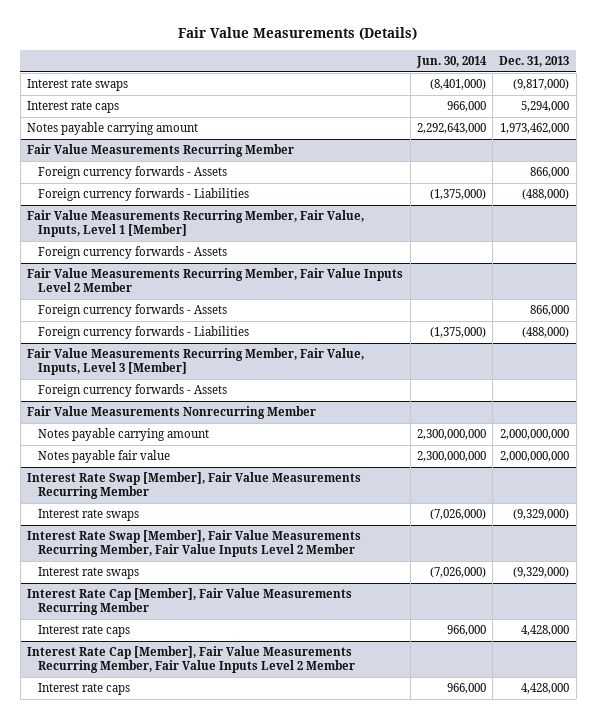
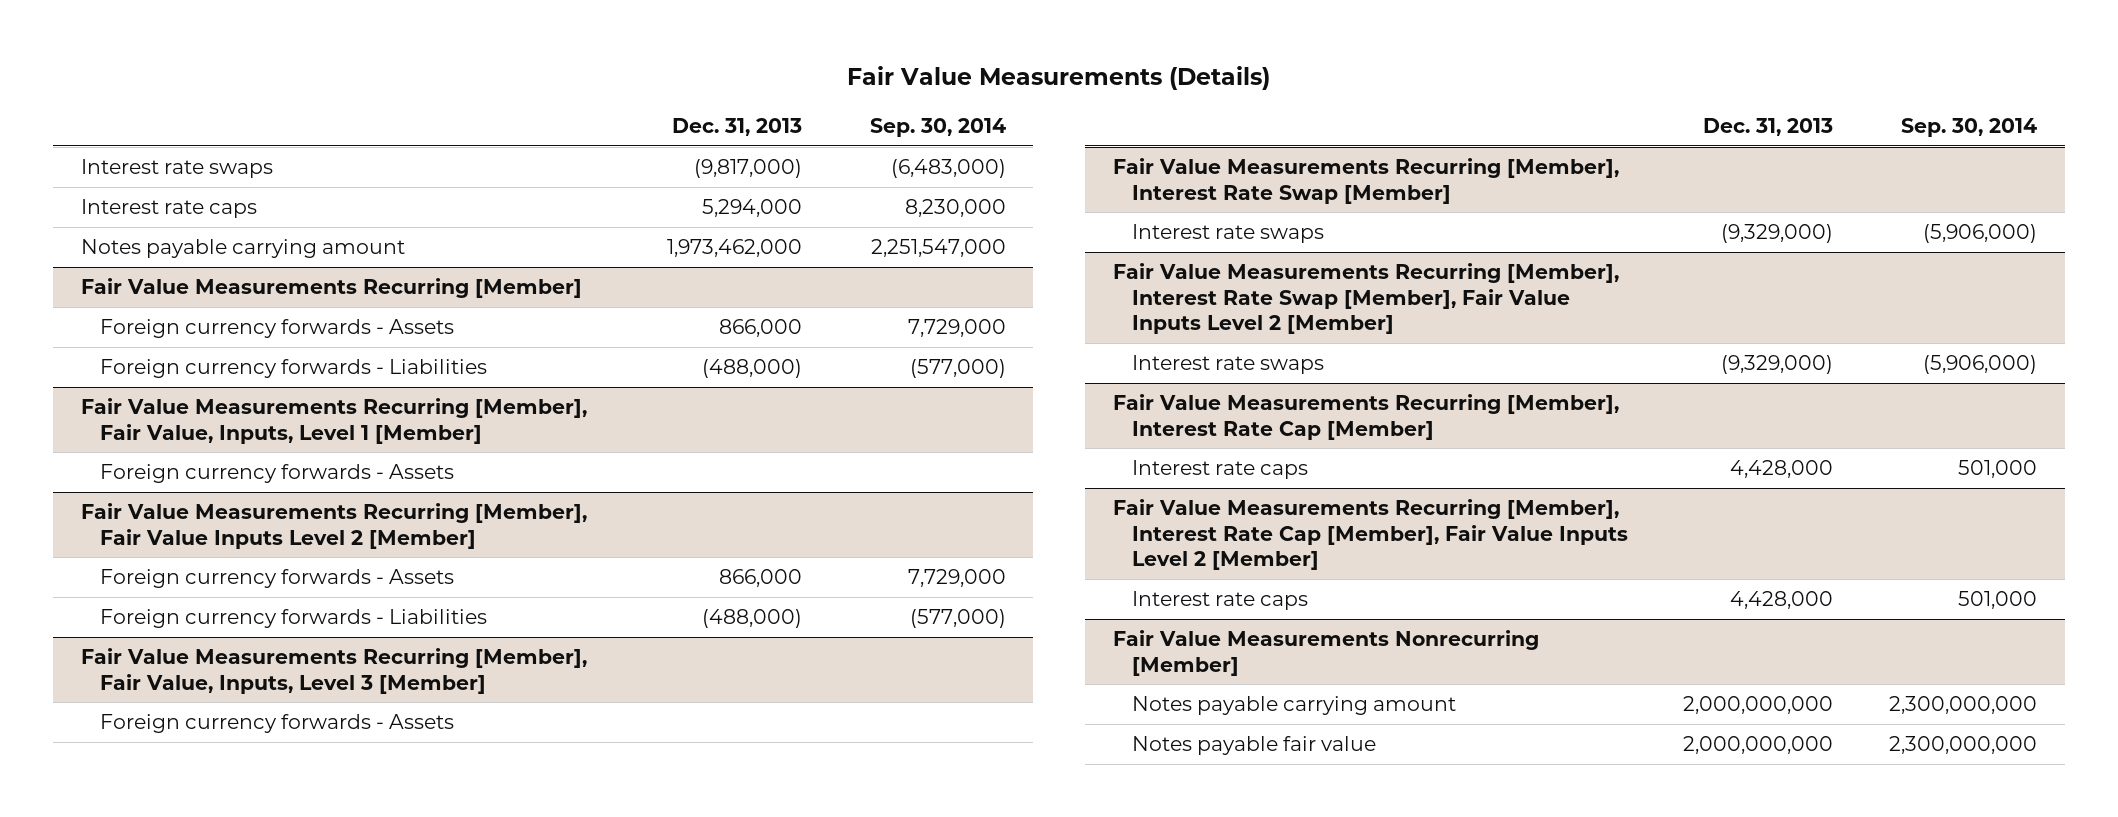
[415,56,487,69] Jun. 30, 2014 -> none
none -> [869,117,1006,137] Sep. 30, 2014
[27,144,295,158] Fair Value Measurements Recurring Member -> [81,278,583,299] Fair Value Measurements Recurring [Member]
[27,210,365,237] Fair Value Measurements Recurring Member, Fair Value, Inputs, Level 1 [Member] -> [81,398,588,444] Fair Value Measurements Recurring [Member], Fair Value, Inputs, Level 1 [Member]
[27,268,404,292] Fair Value Measurements Recurring Member, Fair Value Inputs Level 2 Member -> [81,503,588,549] Fair Value Measurements Recurring [Member], Fair Value Inputs Level 2 [Member]
[27,348,365,375] Fair Value Measurements Recurring Member, Fair Value, Inputs, Level 3 [Member] -> [81,648,588,694] Fair Value Measurements Recurring [Member], Fair Value, Inputs, Level 3 [Member]
[27,406,317,420] Fair Value Measurements Nonrecurring Member -> none
[38,428,210,442] Notes payable carrying amount -> none
[38,450,171,464] Notes payable fair value -> none
[27,472,362,499] Interest Rate Swap [Member], Fair Value Measurements Recurring Member -> [1112,158,1619,204] Fair Value Measurements Recurring [Member], Interest Rate Swap [Member]
[27,530,362,557] Interest Rate Swap [Member], Fair Value Measurements Recurring Member, Fair Value Inputs Level 2 Member -> [1112,263,1619,334] Fair Value Measurements Recurring [Member], Interest Rate Swap [Member], Fair Value Inputs Level 2 [Member]
[27,588,353,615] Interest Rate Cap [Member], Fair Value Measurements Recurring Member -> [1112,394,1619,440] Fair Value Measurements Recurring [Member], Interest Rate Cap [Member]
[27,646,356,673] Interest Rate Cap [Member], Fair Value Measurements Recurring Member, Fair Value Inputs Level 2 Member -> [1112,499,1628,570] Fair Value Measurements Recurring [Member], Interest Rate Cap [Member], Fair Value Inputs Level 2 [Member]
none -> [1112,630,1539,676] Fair Value Measurements Nonrecurring [Member]
none -> [1131,696,1456,716] Notes payable carrying amount
none -> [1131,736,1376,756] Notes payable fair value

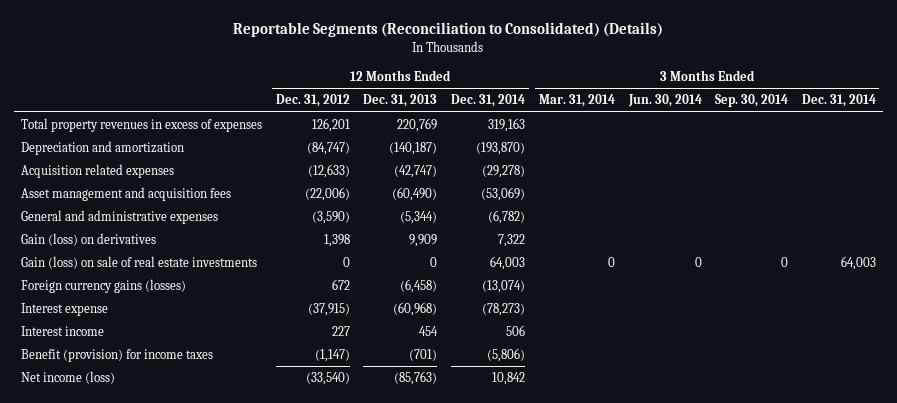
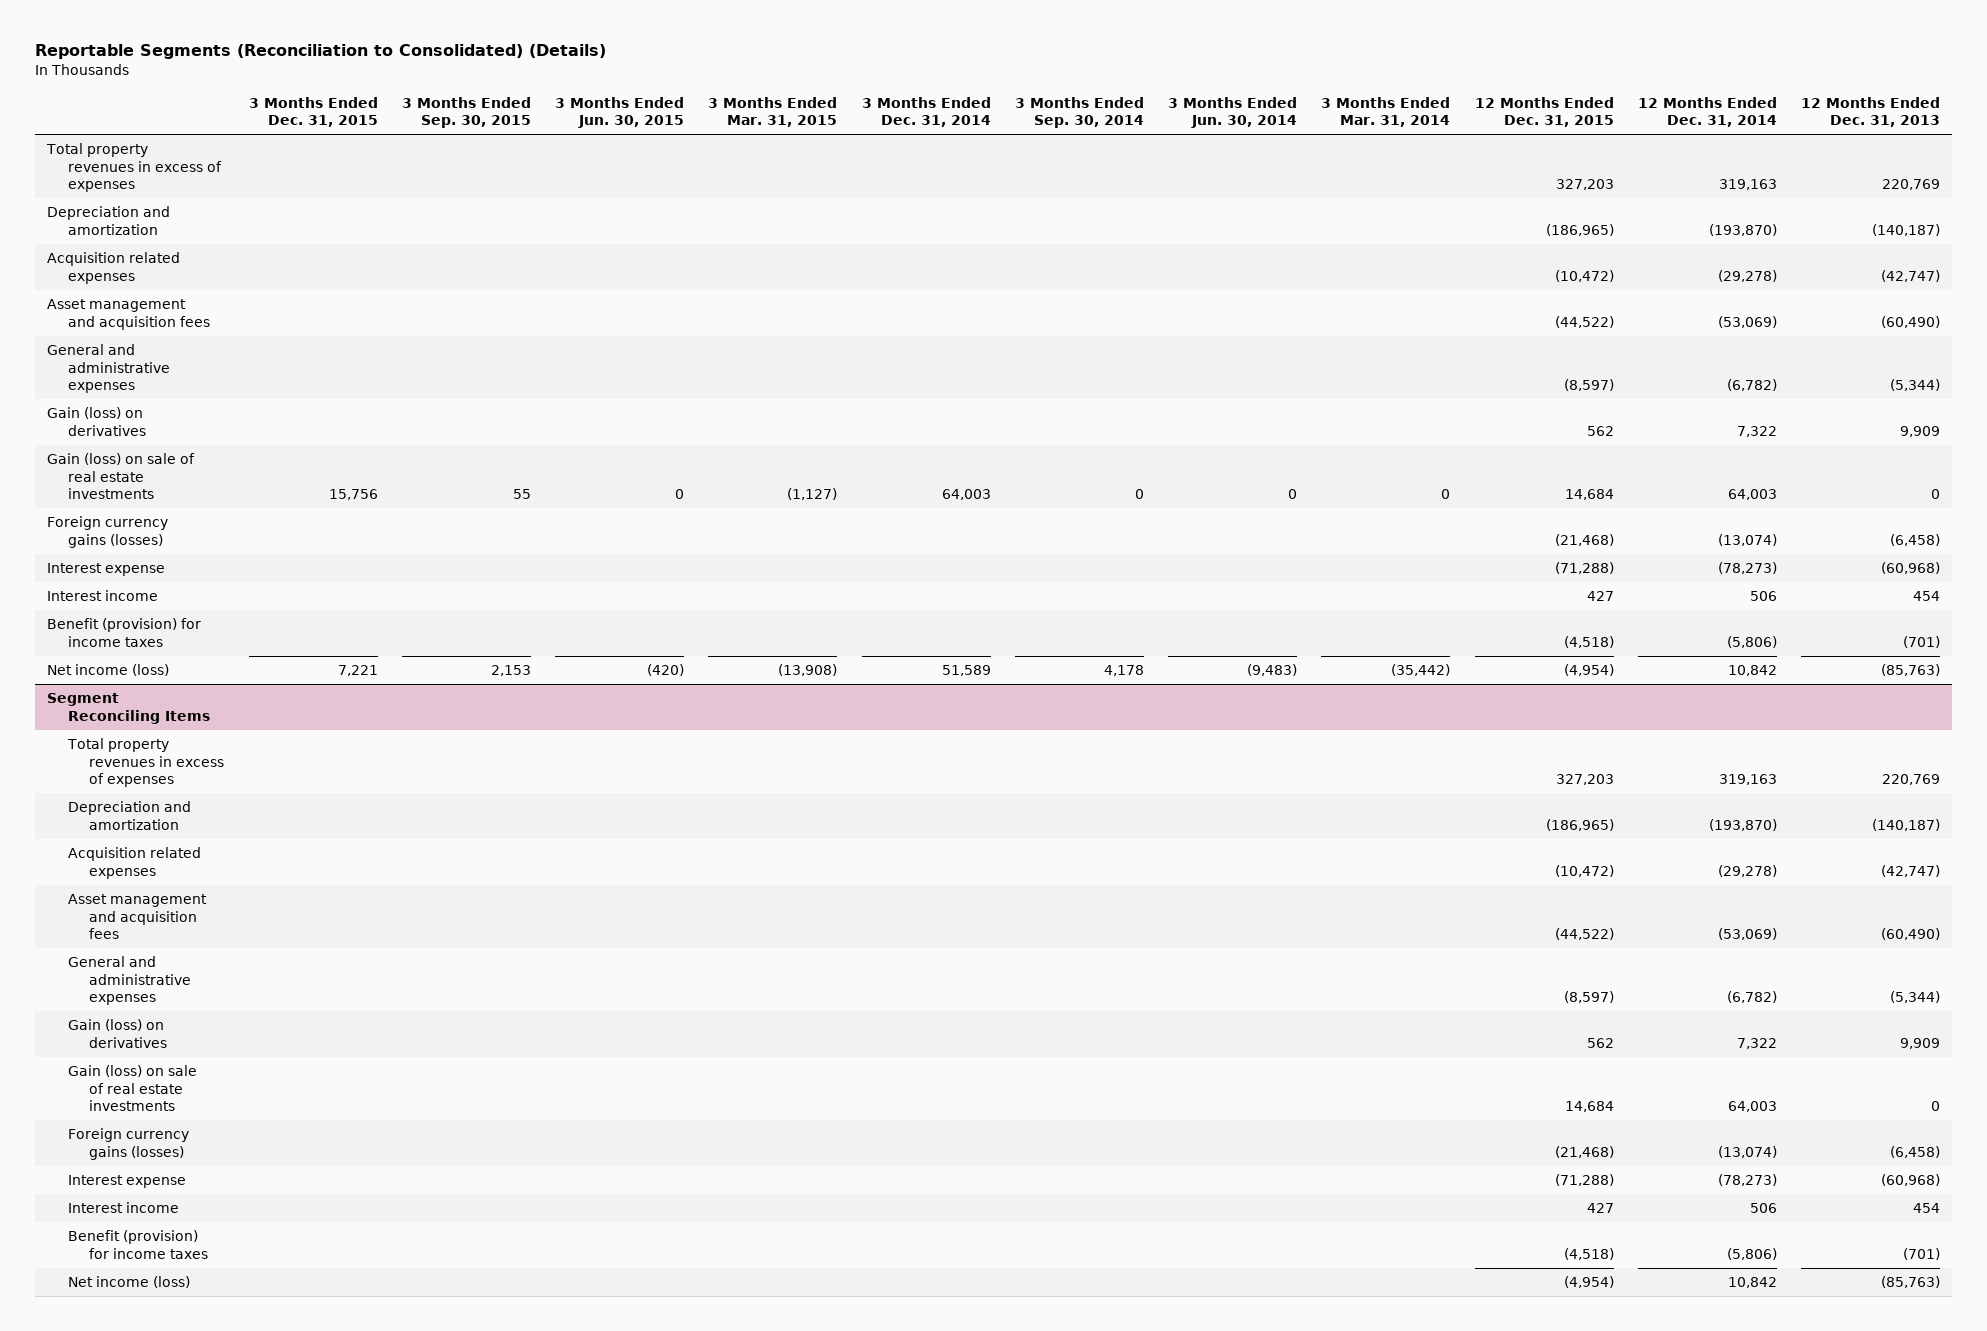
[275,94,350,108] Dec. 31, 2012 -> none
none -> [248,96,378,128] 3 Months Ended Dec. 31, 2015
none -> [401,96,531,129] 3 Months Ended Sep. 30, 2015
none -> [555,96,685,129] 3 Months Ended Jun. 30, 2015
none -> [708,96,838,128] 3 Months Ended Mar. 31, 2015
none -> [1474,96,1614,128] 12 Months Ended Dec. 31, 2015
none -> [46,664,169,677] Net income (loss)
none -> [46,693,211,724] Segment Reconciling Items
none -> [67,738,225,788] Total property revenues in excess of expenses
none -> [68,801,192,830] Depreciation and amortization
none -> [68,847,202,879] Acquisition related expenses
none -> [68,894,208,940] Asset management and acquisition fees
none -> [68,956,192,1006] General and administrative expenses
none -> [68,1019,168,1048] Gain (loss) on derivatives
none -> [68,1065,198,1112] Gain (loss) on sale of real estate investments
none -> [68,1128,190,1160] Foreign currency gains (losses)
none -> [68,1175,187,1189] Interest expense
none -> [68,1202,180,1214] Interest income
none -> [68,1230,209,1259] Benefit (provision) for income taxes

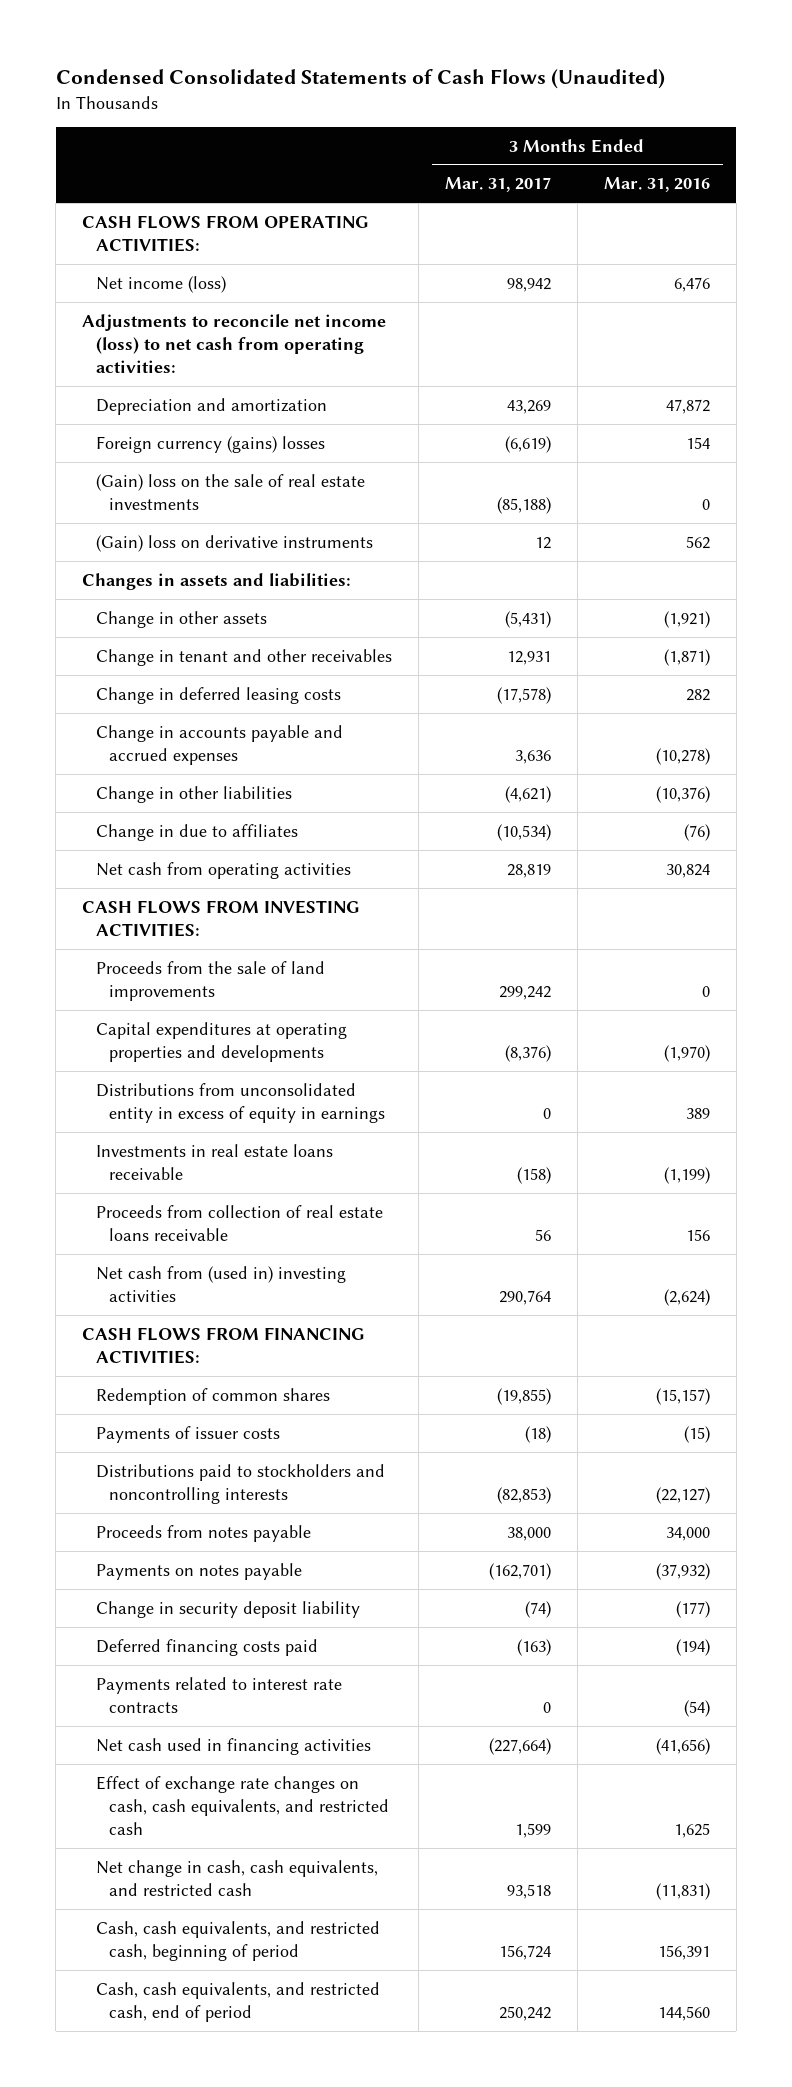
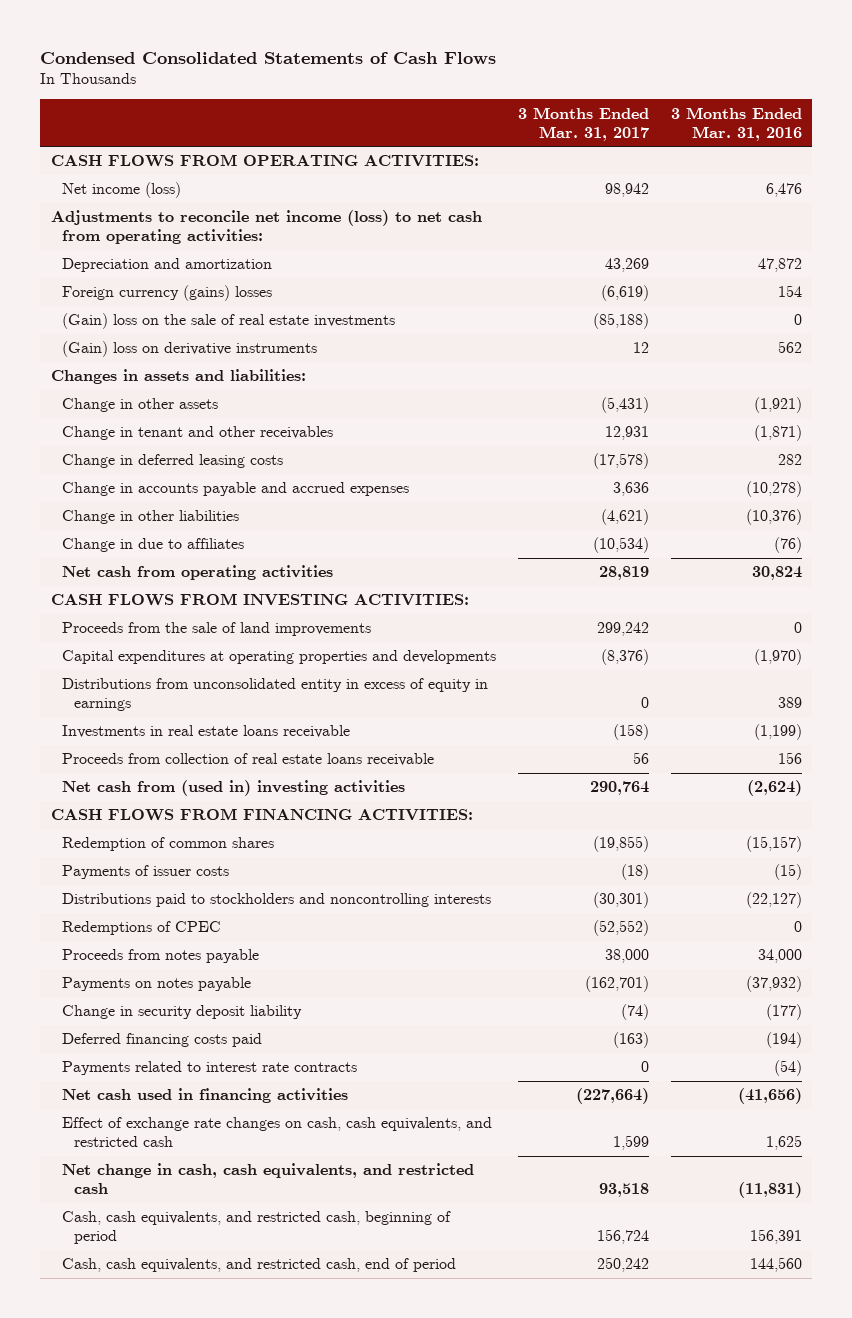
[55,69,665,90] Condensed Consolidated Statements of Cash Flows (Unaudited) -> [39,51,496,64] Condensed Consolidated Statements of Cash Flows
[496,1487,551,1505] (82,853) -> [592,892,649,909] (30,301)
none -> [62,921,222,936] Redemptions of CPEC

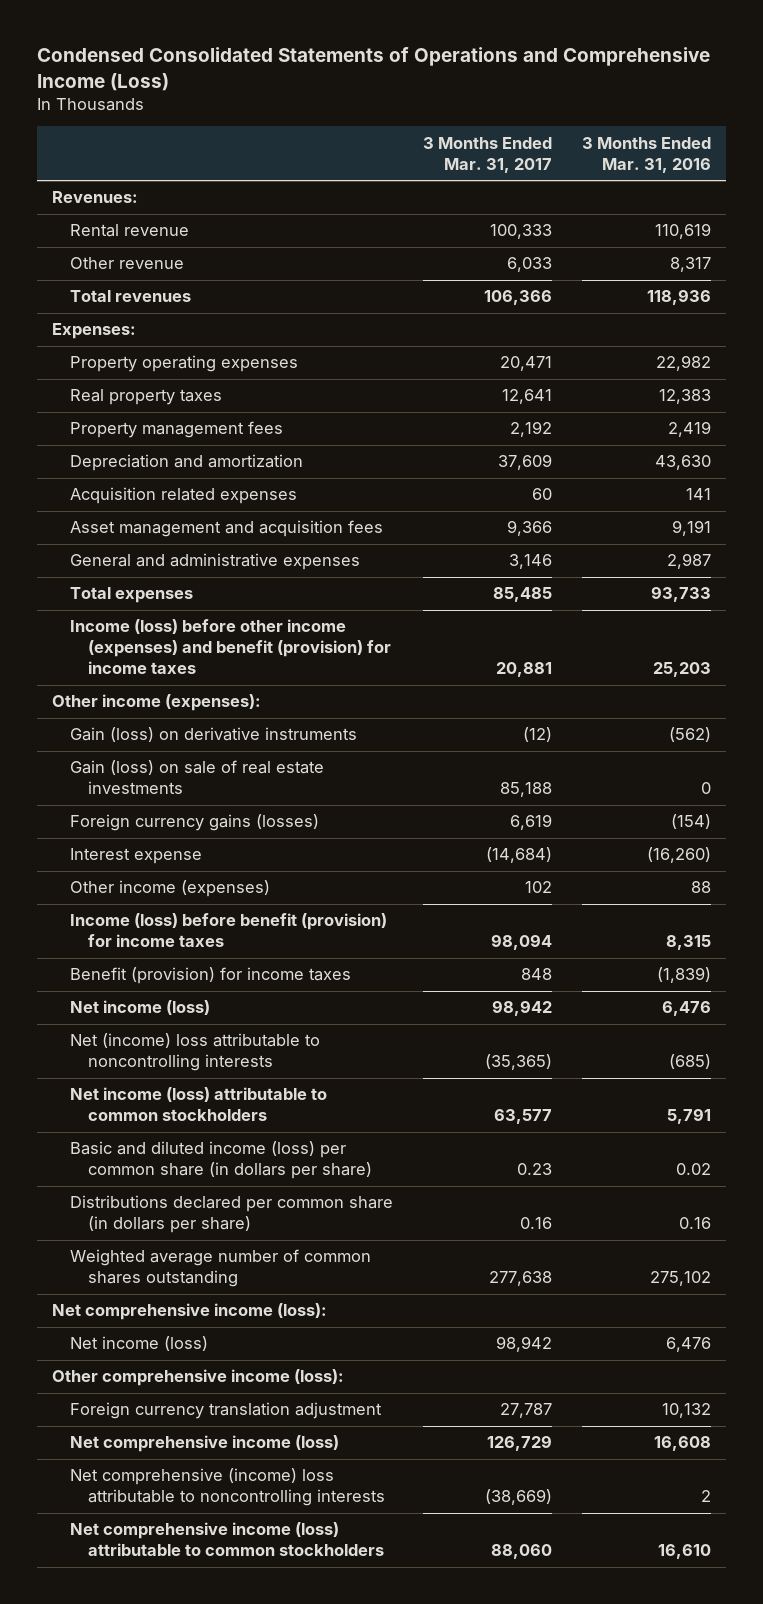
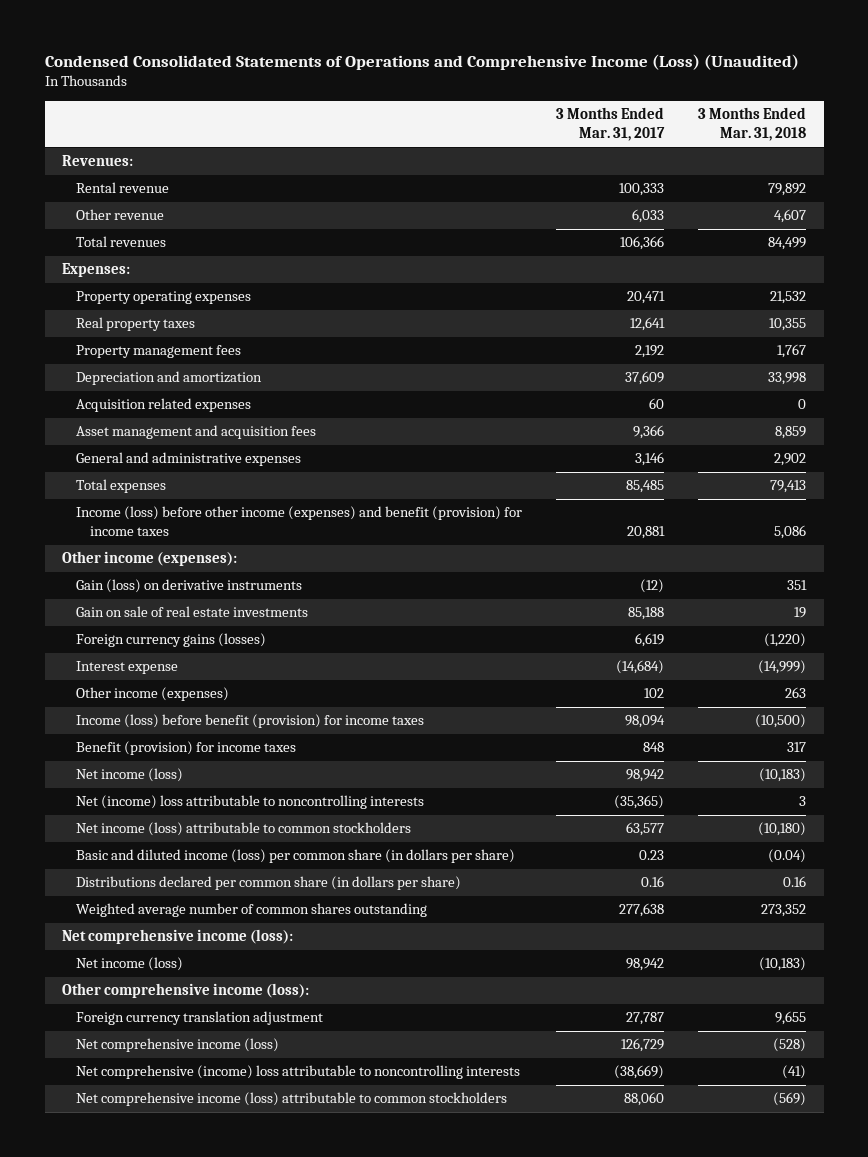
[36,47,710,91] Condensed Consolidated Statements of Operations and Comprehensive Income (Loss) -> [44,53,799,70] Condensed Consolidated Statements of Operations and Comprehensive Income (Loss) (Unaudited)
[581,136,711,173] 3 Months Ended Mar. 31, 2016 -> none
none -> [698,107,807,141] 3 Months Ended Mar. 31, 2018
[70,760,325,795] Gain (loss) on sale of real estate investments -> [75,606,308,618] Gain on sale of real estate investments

